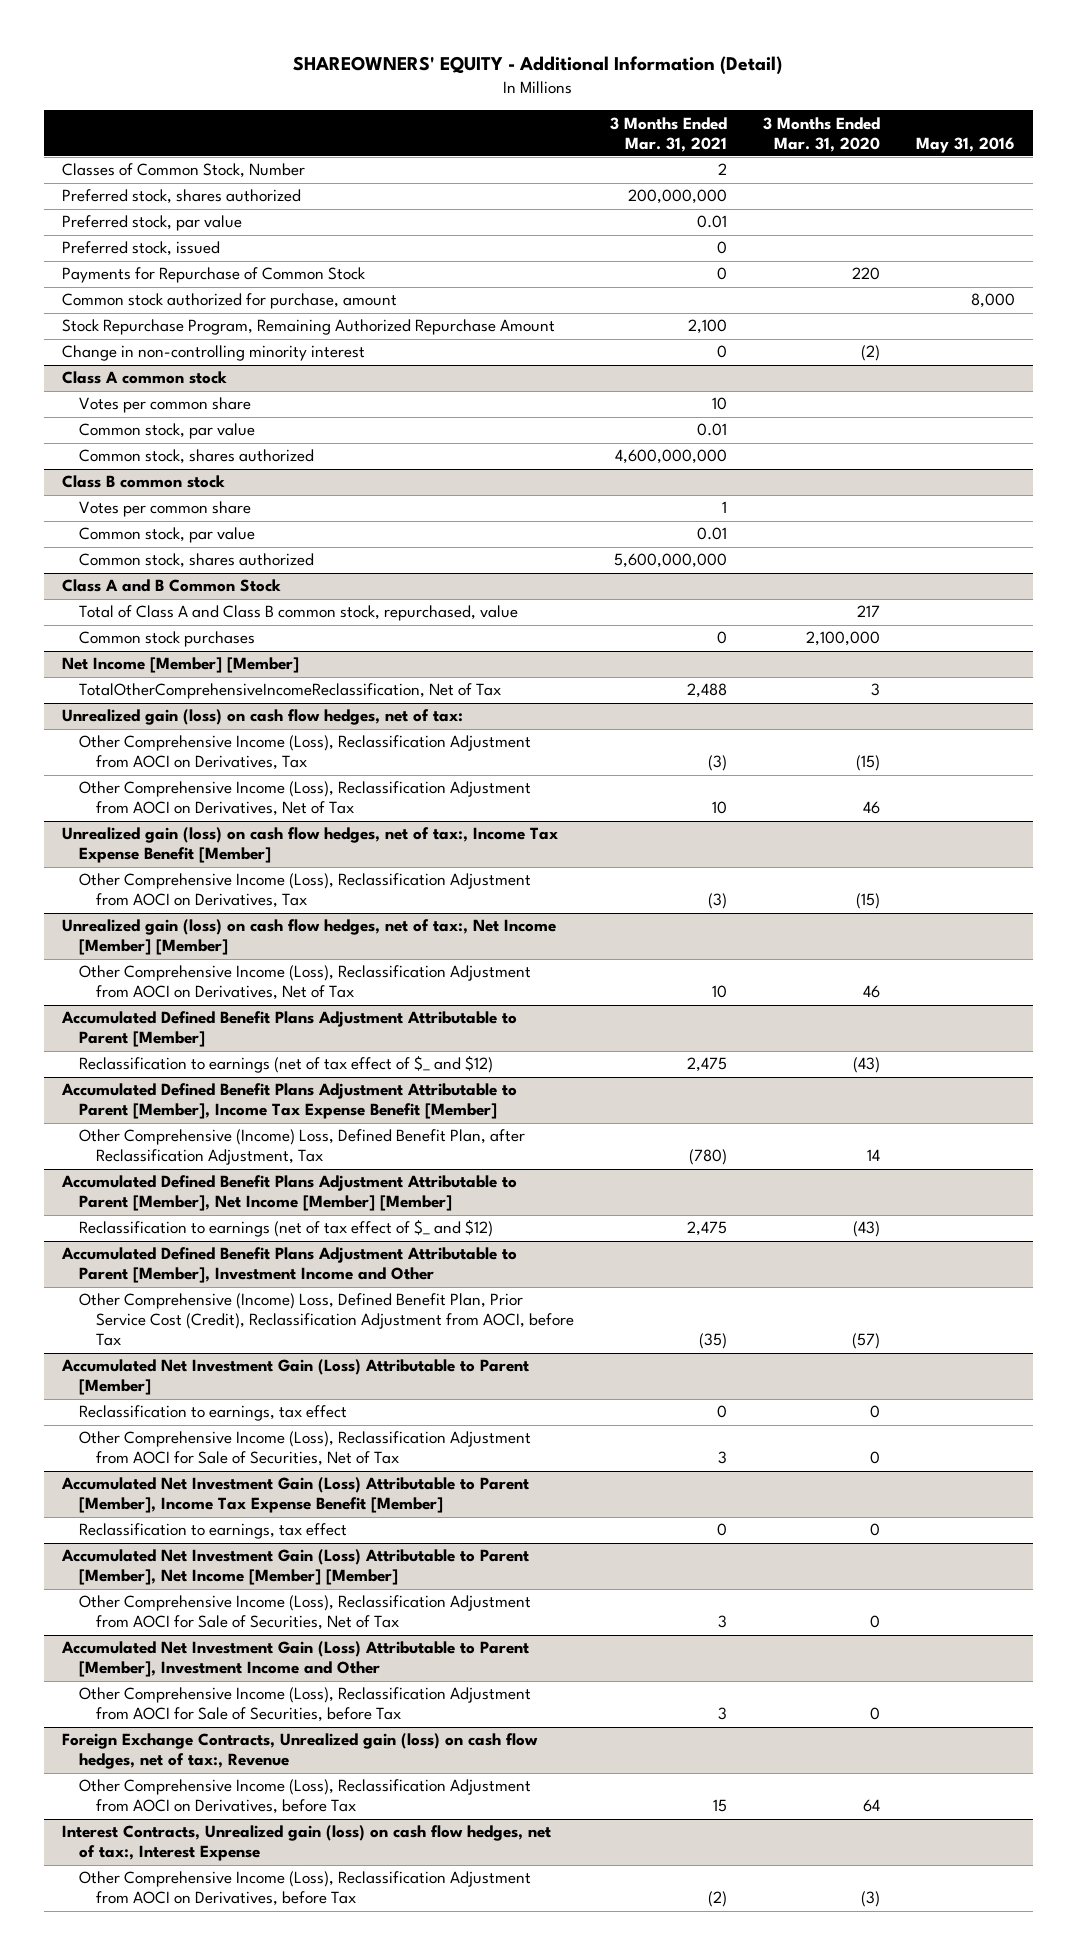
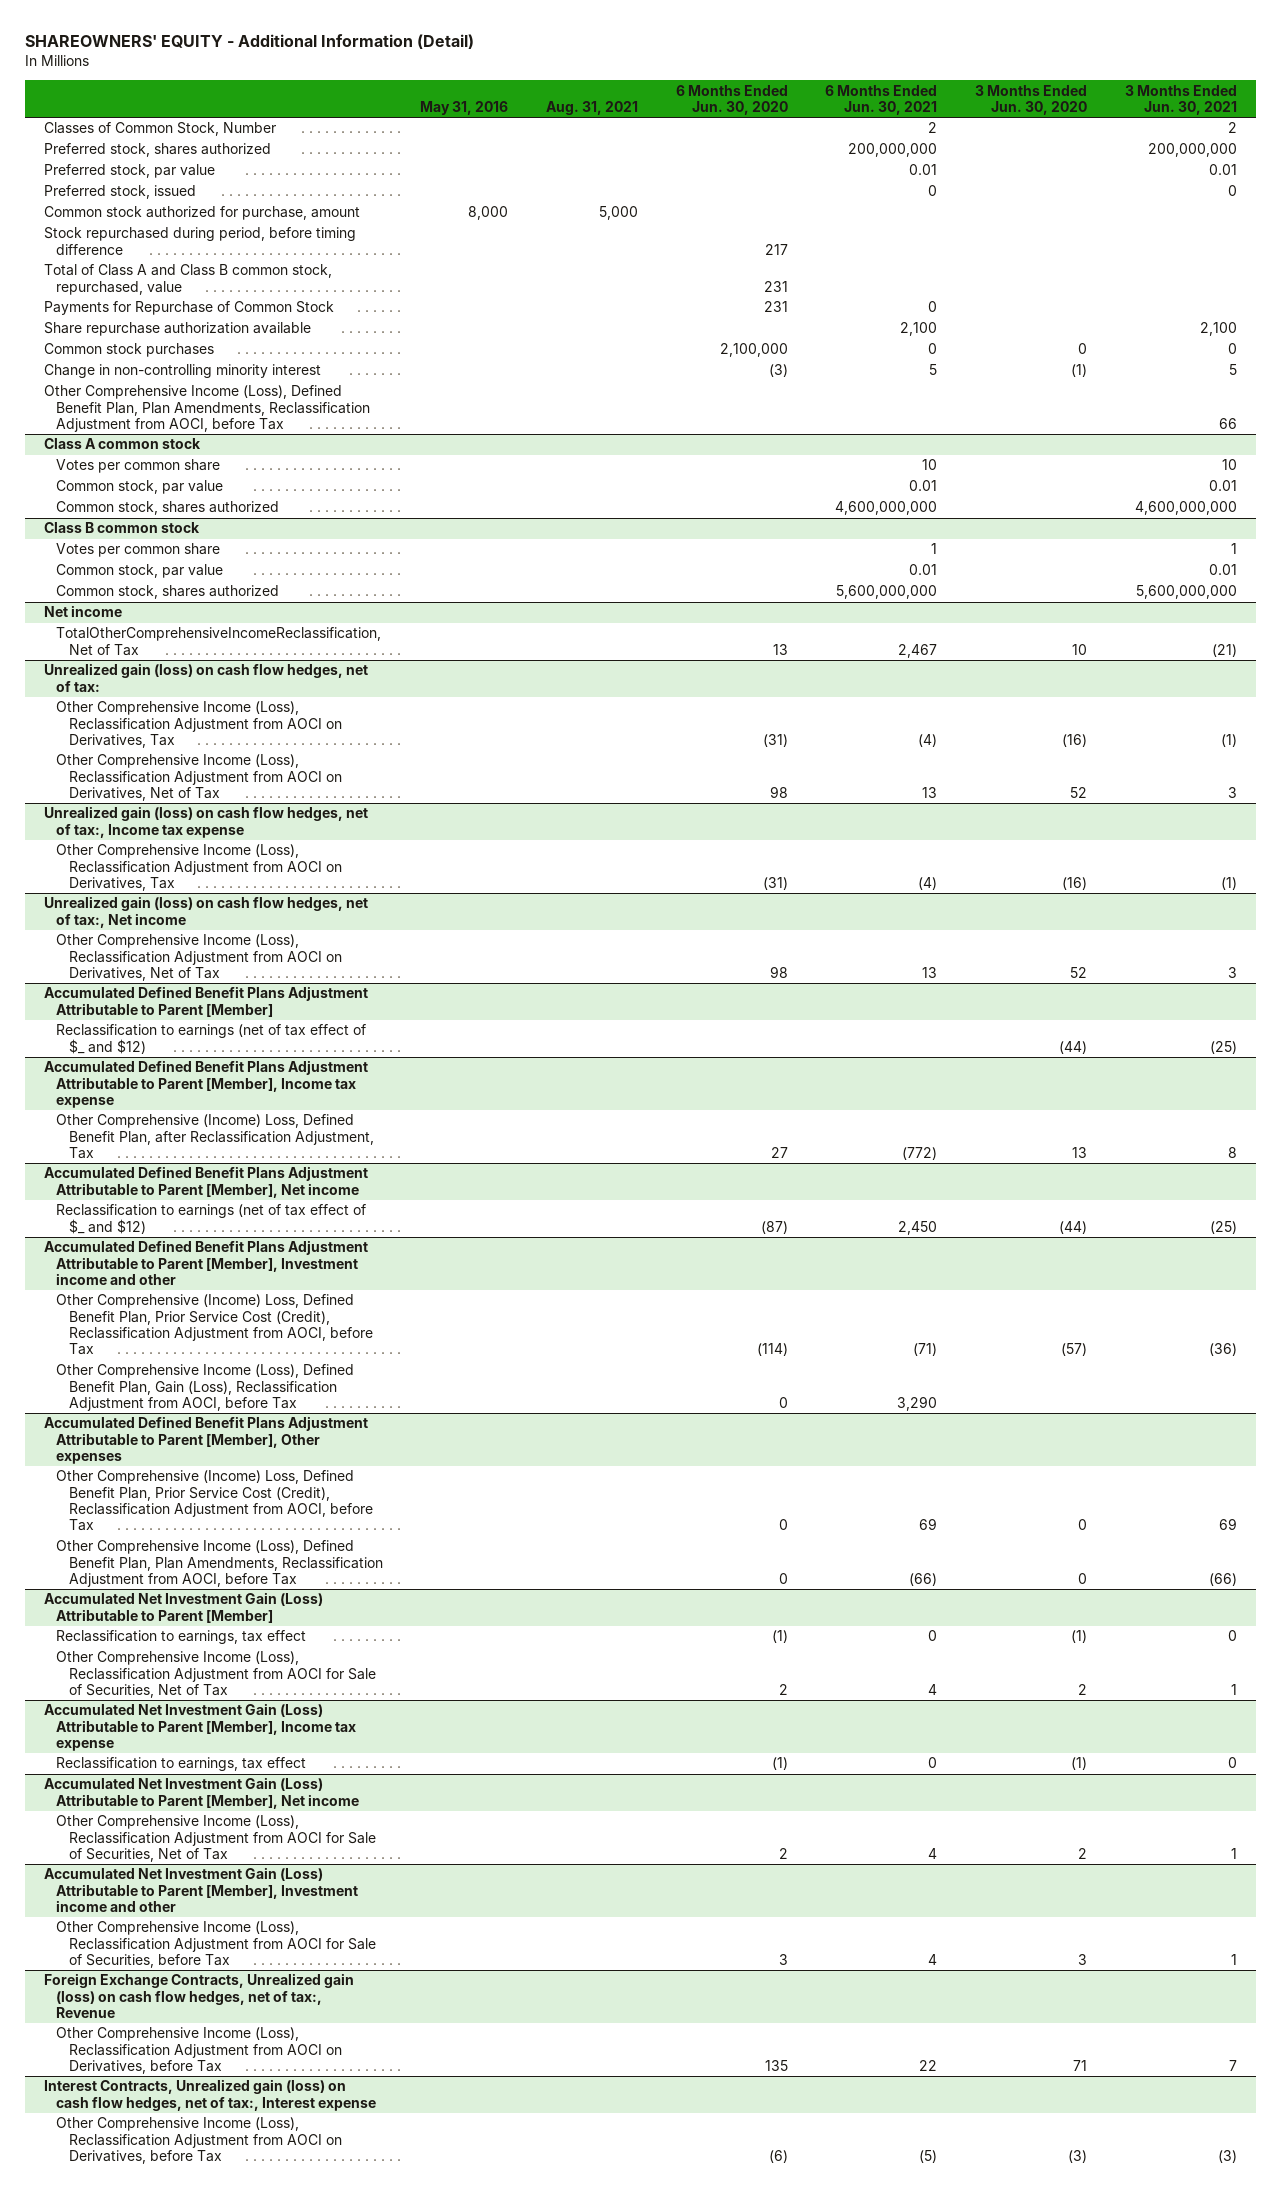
[609,116,727,152] 3 Months Ended Mar. 31, 2021 -> none
[762,116,880,152] 3 Months Ended Mar. 31, 2020 -> none
none -> [546,101,639,116] Aug. 31, 2021
none -> [675,84,788,116] 6 Months Ended Jun. 30, 2020
none -> [825,84,938,116] 6 Months Ended Jun. 30, 2021
none -> [975,84,1088,116] 3 Months Ended Jun. 30, 2020
none -> [1124,84,1237,116] 3 Months Ended Jun. 30, 2021
none -> [44,227,357,255] Stock repurchased during period, before timing difference
none -> [44,264,333,295] Total of Class A and Class B common stock, repurchased, value
[61,267,365,284] Payments for Repurchase of Common Stock -> [44,301,335,316] Payments for Repurchase of Common Stock
[61,319,555,336] Stock Repurchase Program, Remaining Authorized Repurchase Amount -> [44,322,312,337] Share repurchase authorization available
none -> [44,343,215,358] Common stock purchases
none -> [44,385,371,433] Other Comprehensive Income (Loss), Defined Benefit Plan, Plan Amendments, Reclassification Adjustment from AOCI, before Tax
[61,579,281,593] Class A and B Common Stock -> none
[78,605,518,622] Total of Class A and Class B common stock, repurchased, value -> none
[78,631,255,648] Common stock purchases -> none
[61,657,299,674] Net Income [Member] [Member] -> [44,605,123,618] Net income
[61,827,558,864] Unrealized gain (loss) on cash flow hedges, net of tax:, Income Tax Expense Benefit [Member] -> [44,806,369,838] Unrealized gain (loss) on cash flow hedges, net of tax:, Income tax expense
[61,919,556,956] Unrealized gain (loss) on cash flow hedges, net of tax:, Net Income [Member] [Member] -> [44,896,369,928] Unrealized gain (loss) on cash flow hedges, net of tax:, Net income
[60,1083,517,1120] Accumulated Defined Benefit Plans Adjustment Attributable to Parent [Member], Income Tax Expense Benefit [Member] -> [44,1060,369,1109] Accumulated Defined Benefit Plans Adjustment Attributable to Parent [Member], Income tax expense
[60,1175,517,1212] Accumulated Defined Benefit Plans Adjustment Attributable to Parent [Member], Net Income [Member] [Member] -> [44,1166,369,1198] Accumulated Defined Benefit Plans Adjustment Attributable to Parent [Member], Net income
[60,1247,517,1284] Accumulated Defined Benefit Plans Adjustment Attributable to Parent [Member], Investment Income and Other -> [44,1240,369,1286] Accumulated Defined Benefit Plans Adjustment Attributable to Parent [Member], Investment income and other
none -> [56,1364,355,1412] Other Comprehensive Income (Loss), Defined Benefit Plan, Gain (Loss), Reclassification Adjustment from AOCI, before Tax
none -> [44,1416,369,1465] Accumulated Defined Benefit Plans Adjustment Attributable to Parent [Member], Other expenses
none -> [56,1470,373,1532] Other Comprehensive (Income) Loss, Defined Benefit Plan, Prior Service Cost (Credit), Reclassification Adjustment from AOCI, before Tax
none -> [56,1540,383,1588] Other Comprehensive Income (Loss), Defined Benefit Plan, Plan Amendments, Reclassification Adjustment from AOCI, before Tax
[60,1477,529,1514] Accumulated Net Investment Gain (Loss) Attributable to Parent [Member], Income Tax Expense Benefit [Member] -> [44,1703,357,1752] Accumulated Net Investment Gain (Loss) Attributable to Parent [Member], Income tax expense
[60,1549,529,1586] Accumulated Net Investment Gain (Loss) Attributable to Parent [Member], Net Income [Member] [Member] -> [44,1777,360,1809] Accumulated Net Investment Gain (Loss) Attributable to Parent [Member], Net income
[60,1641,529,1678] Accumulated Net Investment Gain (Loss) Attributable to Parent [Member], Investment Income and Other -> [44,1867,359,1913] Accumulated Net Investment Gain (Loss) Attributable to Parent [Member], Investment income and other
[61,1825,551,1862] Interest Contracts, Unrealized gain (loss) on cash flow hedges, net of tax:, Interest Expense -> [44,2079,377,2111] Interest Contracts, Unrealized gain (loss) on cash flow hedges, net of tax:, Interest expense

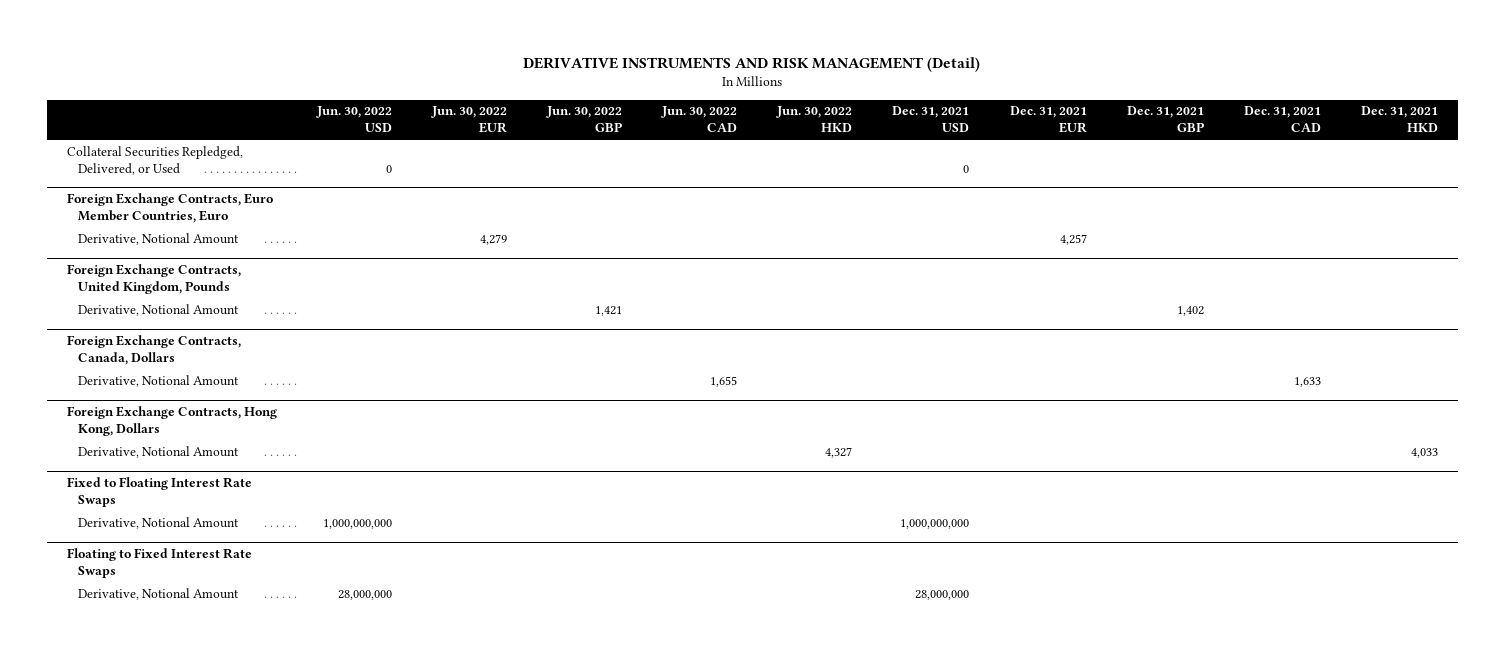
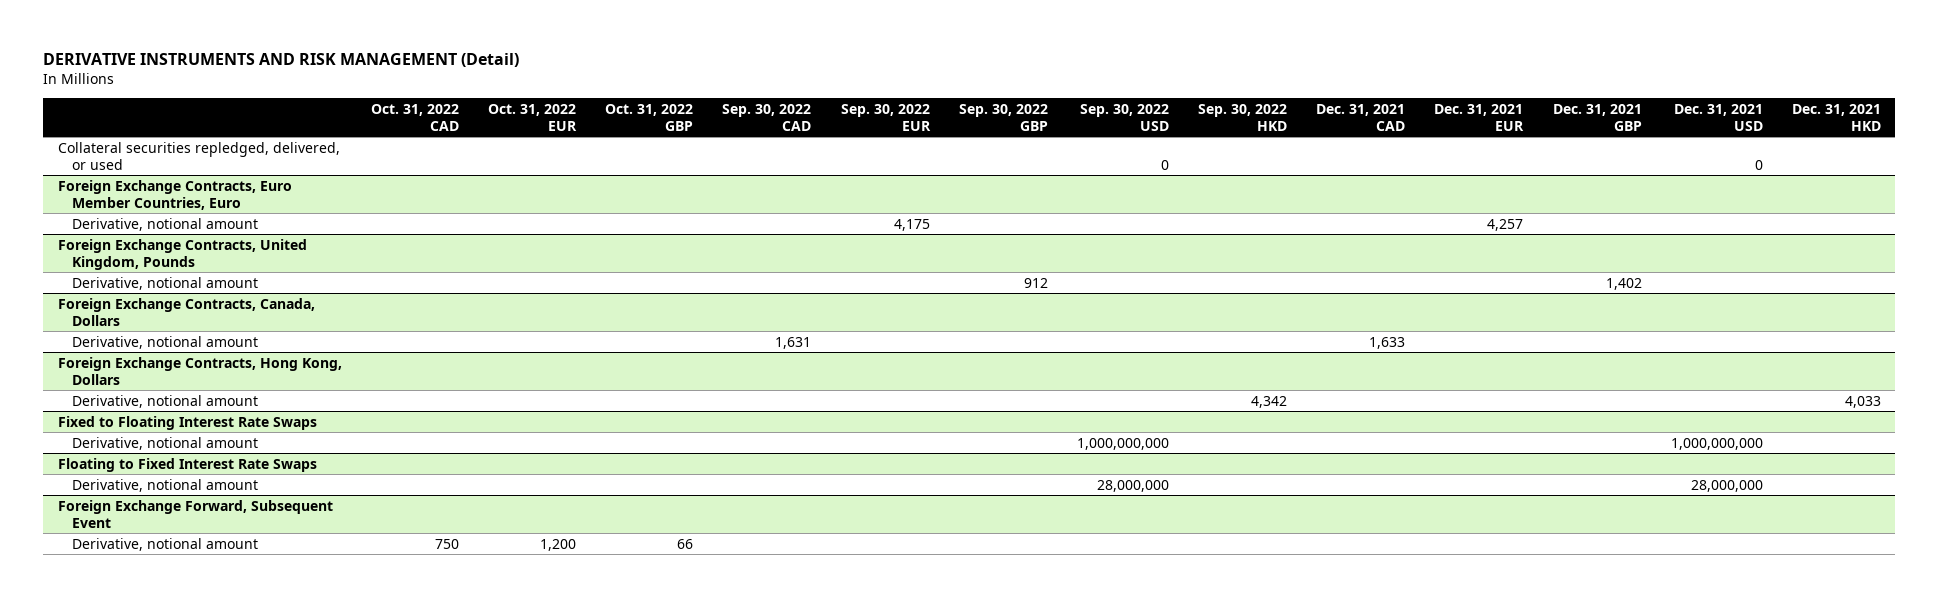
[315,106,392,133] Jun. 30, 2022 USD -> none
[431,106,508,134] Jun. 30, 2022 EUR -> none
[546,106,623,133] Jun. 30, 2022 GBP -> none
[661,106,738,133] Jun. 30, 2022 CAD -> none
[776,106,853,133] Jun. 30, 2022 HKD -> none
none -> [370,103,459,131] Oct. 31, 2022 CAD
none -> [488,103,578,131] Oct. 31, 2022 EUR
none -> [605,103,694,131] Oct. 31, 2022 GBP
none -> [722,103,812,131] Sep. 30, 2022 CAD
none -> [840,103,931,131] Sep. 30, 2022 EUR
none -> [958,103,1048,131] Sep. 30, 2022 GBP
none -> [1079,103,1169,131] Sep. 30, 2022 USD
none -> [1198,103,1288,131] Sep. 30, 2022 HKD
[66,145,243,175] Collateral Securities Repledged, Delivered, or Used -> [57,141,340,170] Collateral securities repledged, delivered, or used
[78,232,240,245] Derivative, Notional Amount -> [71,217,258,231] Derivative, notional amount
[78,303,240,316] Derivative, Notional Amount -> [71,276,258,290] Derivative, notional amount
[78,374,240,387] Derivative, Notional Amount -> [71,335,258,349] Derivative, notional amount
[78,445,240,458] Derivative, Notional Amount -> [71,394,258,408] Derivative, notional amount
[78,516,240,529] Derivative, Notional Amount -> [71,436,258,450] Derivative, notional amount
[78,587,240,600] Derivative, Notional Amount -> [71,478,258,492] Derivative, notional amount
none -> [57,499,333,528] Foreign Exchange Forward, Subsequent Event
none -> [71,537,258,551] Derivative, notional amount

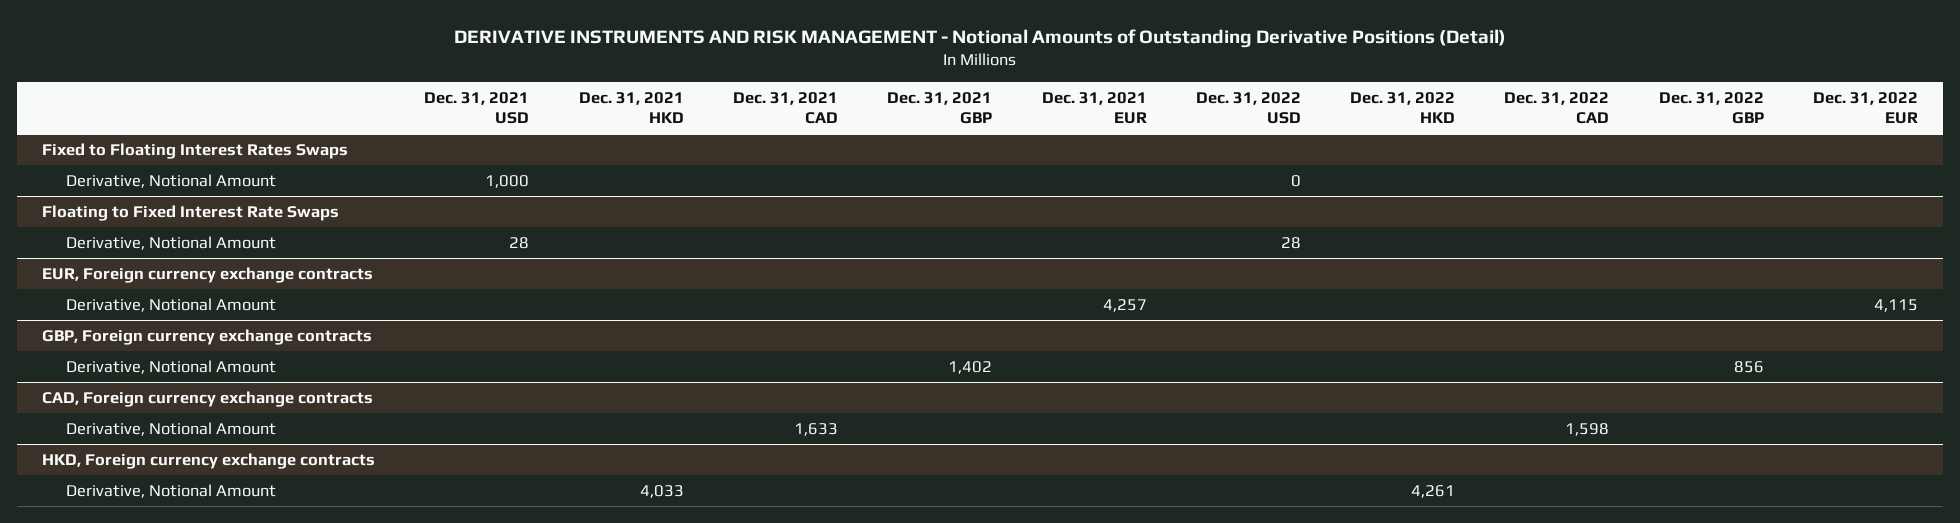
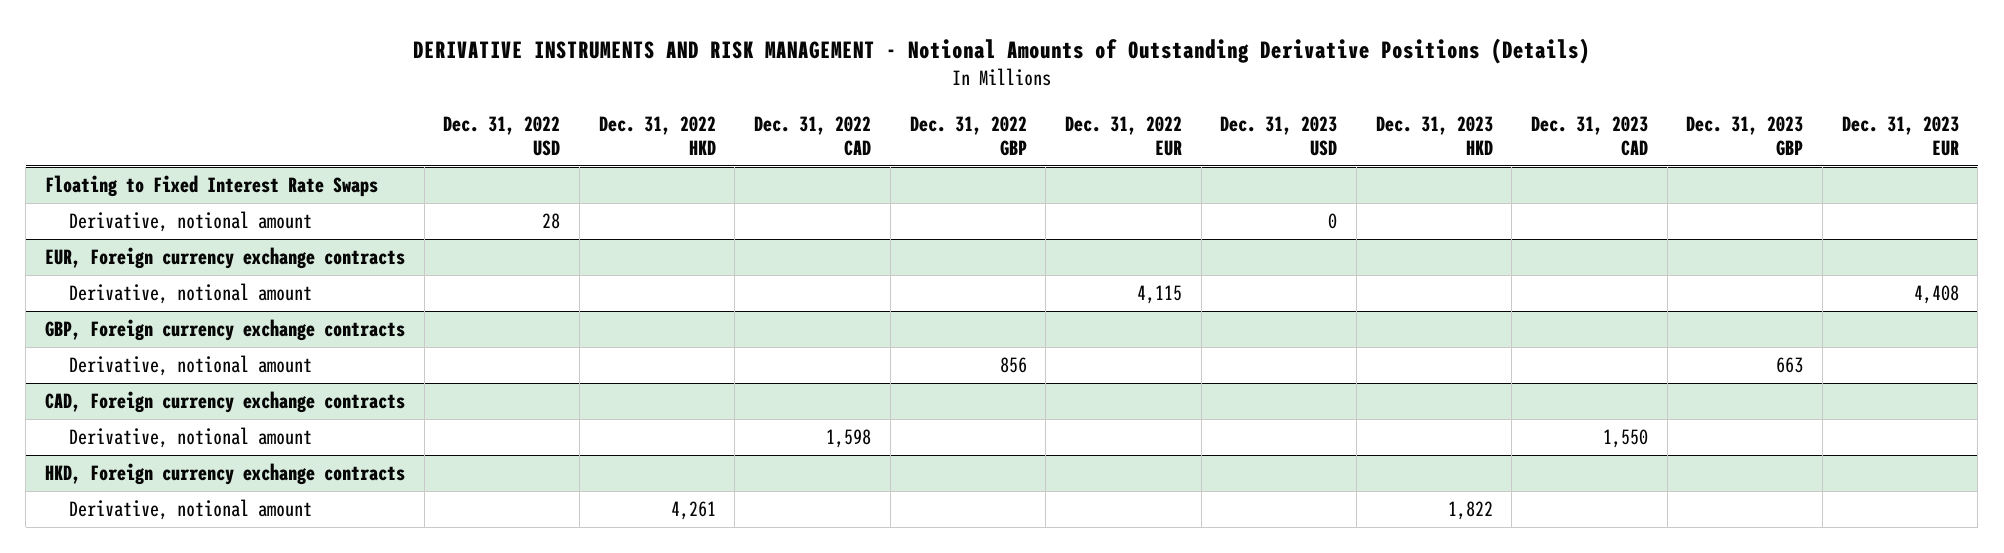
[454,28,1507,48] DERIVATIVE INSTRUMENTS AND RISK MANAGEMENT - Notional Amounts of Outstanding Derivative Positions (Detail) -> [412,37,1590,64] DERIVATIVE INSTRUMENTS AND RISK MANAGEMENT - Notional Amounts of Outstanding Derivative Positions (Details)
[424,91,530,124] Dec. 31, 2021 USD -> none
[578,91,684,123] Dec. 31, 2021 HKD -> none
[732,91,838,124] Dec. 31, 2021 CAD -> none
[887,91,993,124] Dec. 31, 2021 GBP -> none
[1041,91,1147,124] Dec. 31, 2021 EUR -> none
none -> [1220,115,1338,157] Dec. 31, 2023 USD
none -> [1375,115,1493,156] Dec. 31, 2023 HKD
none -> [1530,115,1648,157] Dec. 31, 2023 CAD
none -> [1686,115,1804,157] Dec. 31, 2023 GBP
none -> [1841,115,1959,157] Dec. 31, 2023 EUR
[42,143,349,160] Fixed to Floating Interest Rates Swaps -> none
[66,174,277,189] Derivative, Notional Amount -> none
[66,236,277,251] Derivative, Notional Amount -> [68,211,312,233] Derivative, notional amount
[66,298,277,313] Derivative, Notional Amount -> [68,283,312,305] Derivative, notional amount
[66,360,277,375] Derivative, Notional Amount -> [68,355,312,377] Derivative, notional amount
[66,422,277,437] Derivative, Notional Amount -> [68,427,312,449] Derivative, notional amount
[66,484,277,499] Derivative, Notional Amount -> [68,499,312,521] Derivative, notional amount

